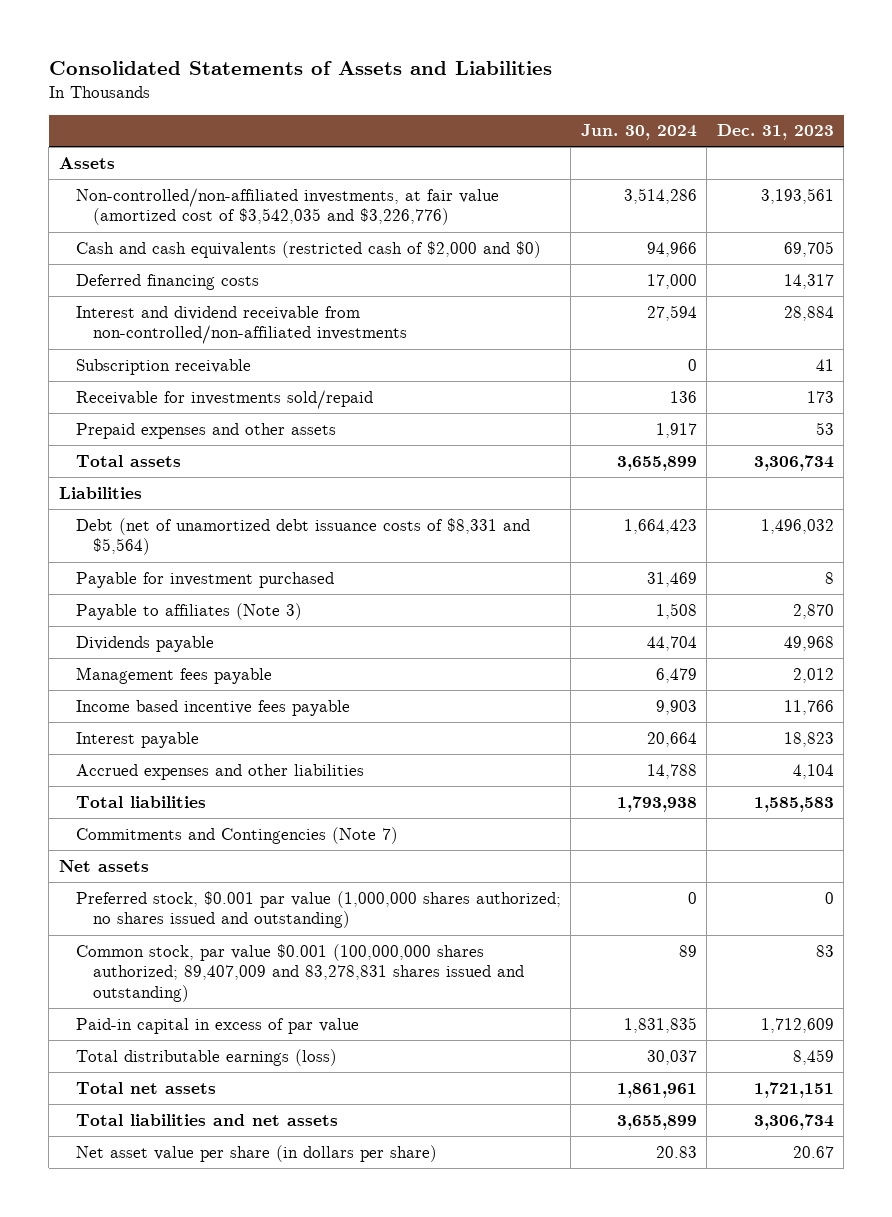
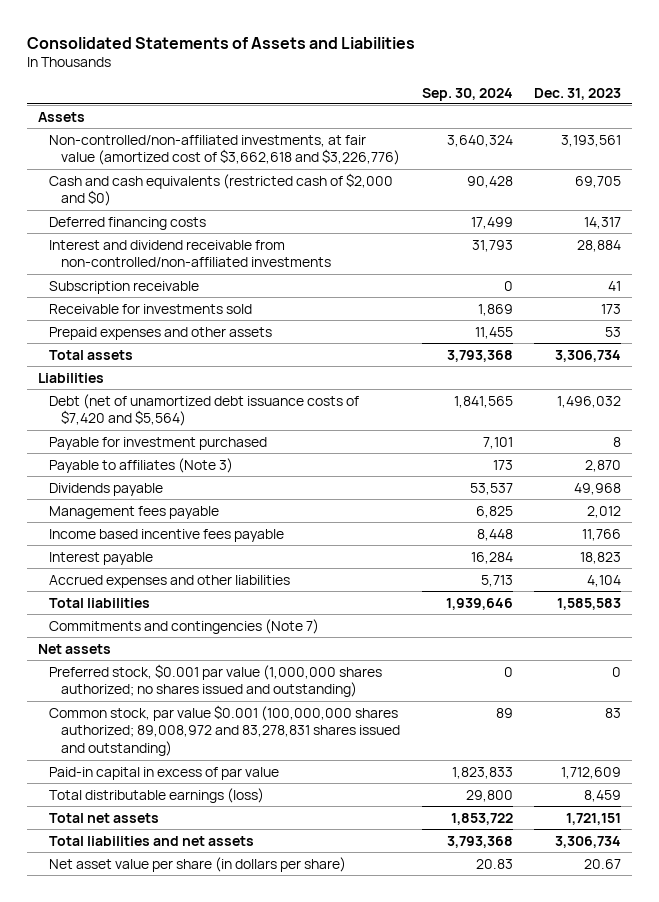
[580,124,697,141] Jun. 30, 2024 -> none
none -> [421,87,513,101] Sep. 30, 2024
[75,187,499,226] Non-controlled/non-affiliated investments, at fair value (amortized cost of $3,542,035 and $3,226,776) -> [49,134,401,166] Non-controlled/non-affiliated investments, at fair value (amortized cost of $3,662,618 and $3,226,776)
[75,389,373,409] Receivable for investments sold/repaid -> [49,303,253,314] Receivable for investments sold
[75,517,530,556] Debt (net of unamortized debt issuance costs of $8,331 and $5,564) -> [49,393,360,427] Debt (net of unamortized debt issuance costs of $7,420 and $5,564)
[75,826,398,844] Commitments and Contingencies (Note 7) -> [49,618,320,634] Commitments and contingencies (Note 7)
[75,943,524,1003] Common stock, par value $0.001 (100,000,000 shares authorized; 89,407,009 and 83,278,831 shares issued and outstanding) -> [49,704,401,757] Common stock, par value $0.001 (100,000,000 shares authorized; 89,008,972 and 83,278,831 shares issued and outstanding)

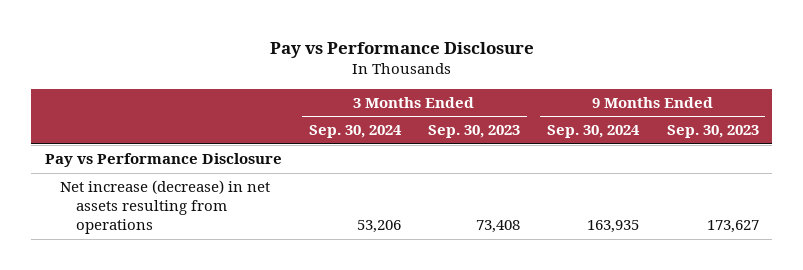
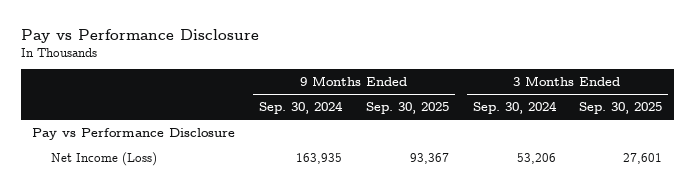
[428,125,521,139] Sep. 30, 2023 -> none
[666,125,759,139] Sep. 30, 2023 -> none
none -> [365,102,449,115] Sep. 30, 2025
none -> [579,102,663,115] Sep. 30, 2025
[60,180,271,235] Net increase (decrease) in net assets resulting from operations -> [50,151,157,166] Net Income (Loss)

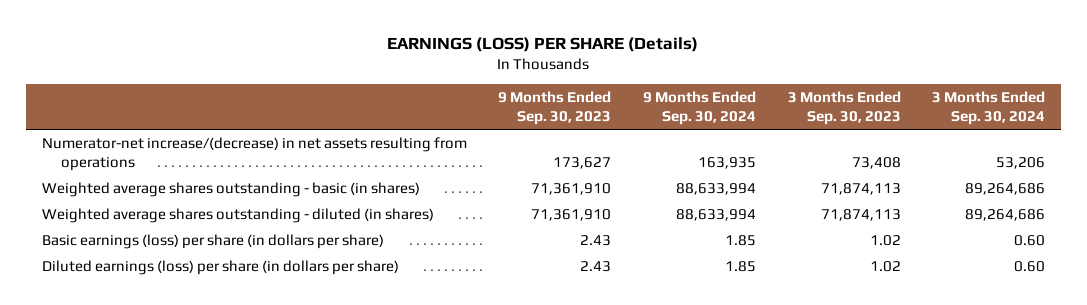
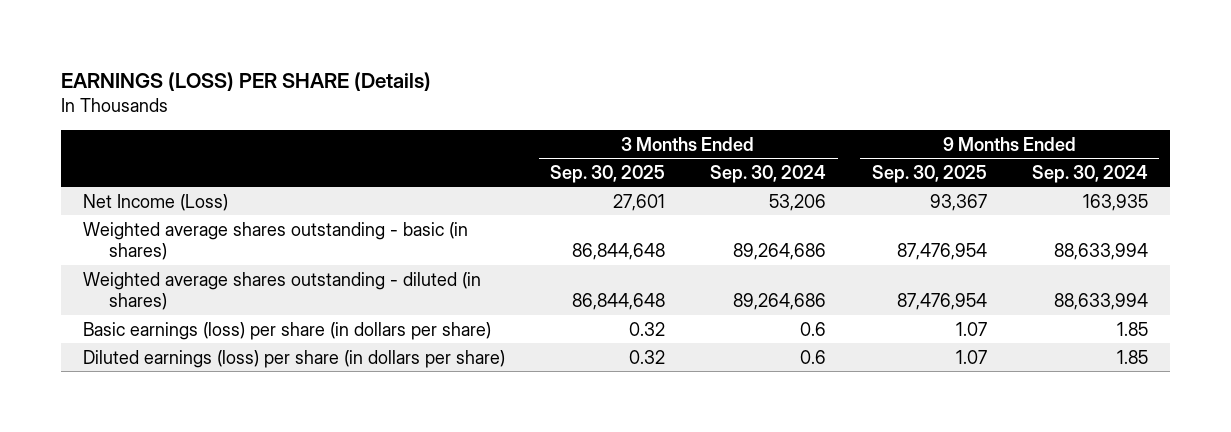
[498,91,612,126] 9 Months Ended Sep. 30, 2023 -> none
[787,91,901,126] 3 Months Ended Sep. 30, 2023 -> none
none -> [550,164,666,183] Sep. 30, 2025
none -> [871,164,987,183] Sep. 30, 2025
[41,136,467,171] Numerator-net increase/(decrease) in net assets resulting from operations -> [83,193,229,211] Net Income (Loss)
[1014,234,1046,246] 0.60 -> [800,321,827,336] 0.6
[1014,260,1046,272] 0.60 -> [800,349,827,364] 0.6

